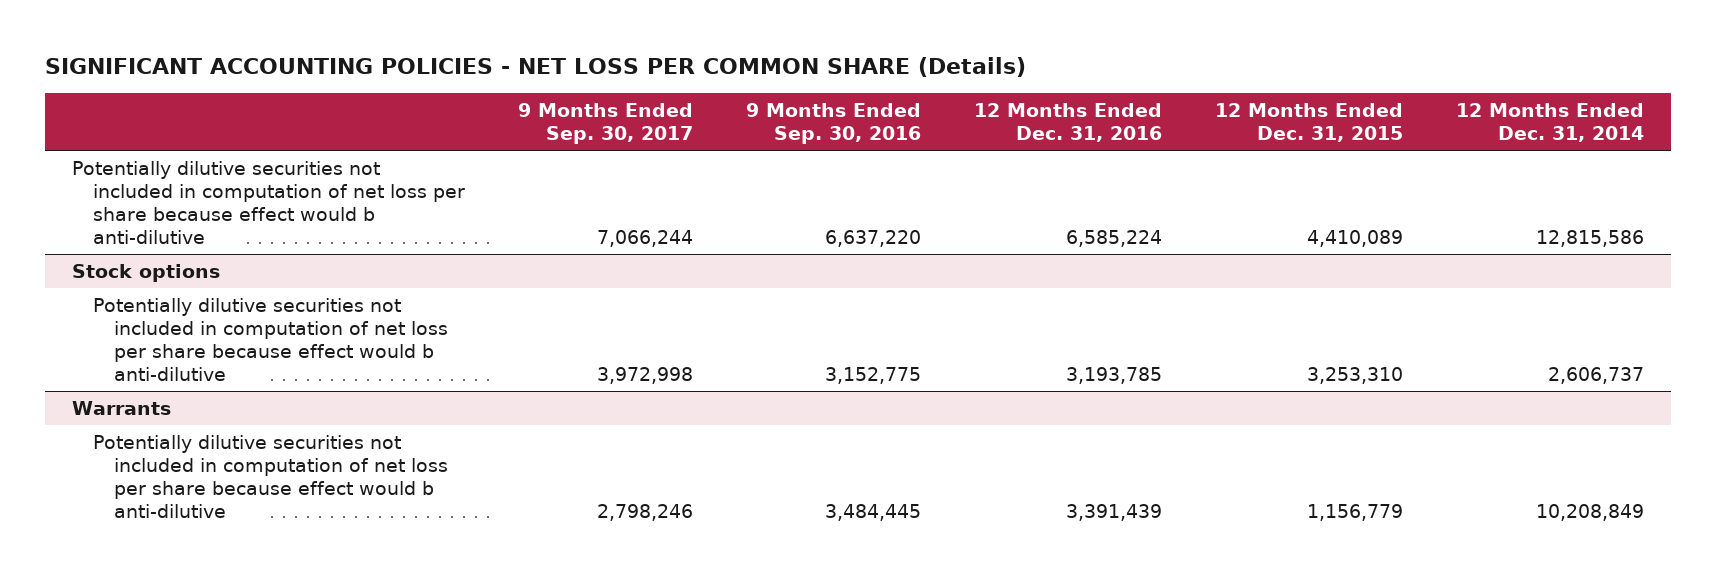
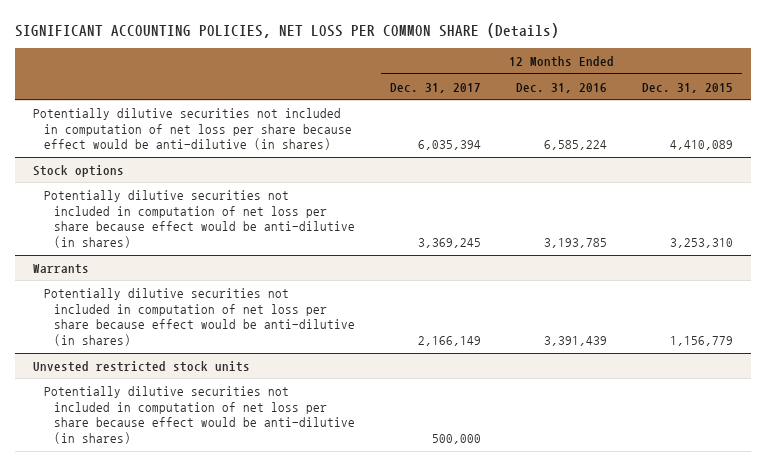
[44,57,1026,78] SIGNIFICANT ACCOUNTING POLICIES - NET LOSS PER COMMON SHARE (Details) -> [15,23,560,39] SIGNIFICANT ACCOUNTING POLICIES, NET LOSS PER COMMON SHARE (Details)
[517,103,693,145] 9 Months Ended Sep. 30, 2017 -> none
[745,103,921,145] 9 Months Ended Sep. 30, 2016 -> none
[1456,103,1645,143] 12 Months Ended Dec. 31, 2014 -> none
none -> [390,82,482,93] Dec. 31, 2017
[71,160,465,244] Potentially dilutive securities not included in computation of net loss per share because effect would b anti-dilutive -> [32,107,352,151] Potentially dilutive securities not included in computation of net loss per share because effect would be anti-dilutive (in shares)
[92,297,448,381] Potentially dilutive securities not included in computation of net loss per share because effect would b anti-dilutive -> [43,189,356,249] Potentially dilutive securities not included in computation of net loss per share because effect would be anti-dilutive (in shares)
[92,434,448,518] Potentially dilutive securities not included in computation of net loss per share because effect would b anti-dilutive -> [43,287,356,347] Potentially dilutive securities not included in computation of net loss per share because effect would be anti-dilutive (in shares)
none -> [32,360,250,372] Unvested restricted stock units
none -> [43,385,356,445] Potentially dilutive securities not included in computation of net loss per share because effect would be anti-dilutive (in shares)

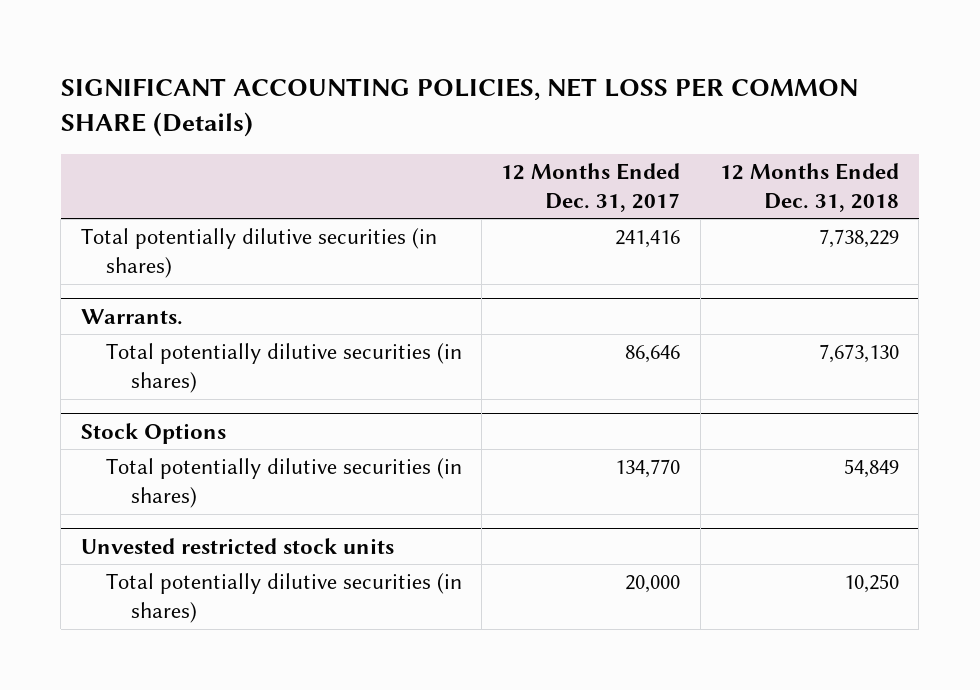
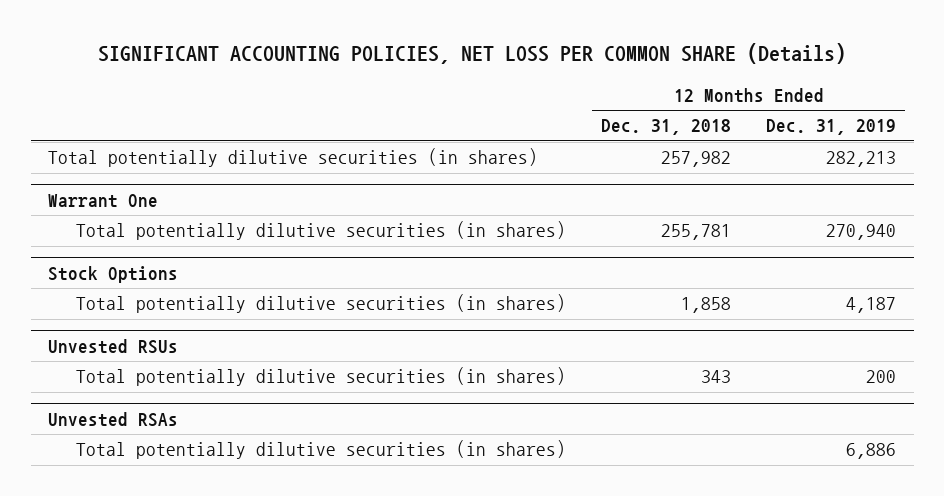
[501,162,681,212] 12 Months Ended Dec. 31, 2017 -> none
none -> [766,119,897,136] Dec. 31, 2019
[819,229,900,249] 7,738,229 -> [661,151,732,168] 257,982
[80,308,183,325] Warrants. -> [48,193,159,208] Warrant One
[819,344,900,364] 7,673,130 -> [661,224,732,241] 255,781
[844,459,900,479] 54,849 -> [681,297,732,314] 1,858
[80,537,394,554] Unvested restricted stock units -> [48,338,179,354] Unvested RSUs
[844,574,900,594] 10,250 -> [701,370,732,384] 343
none -> [48,411,179,427] Unvested RSAs
none -> [76,440,567,460] Total potentially dilutive securities (in shares)

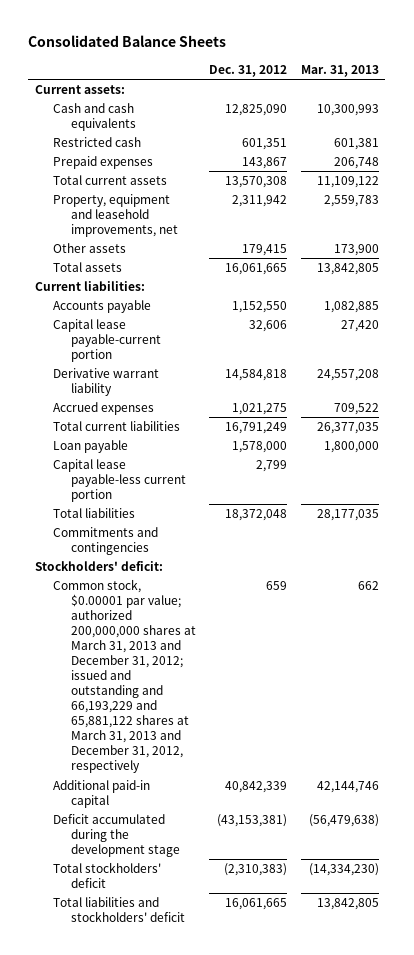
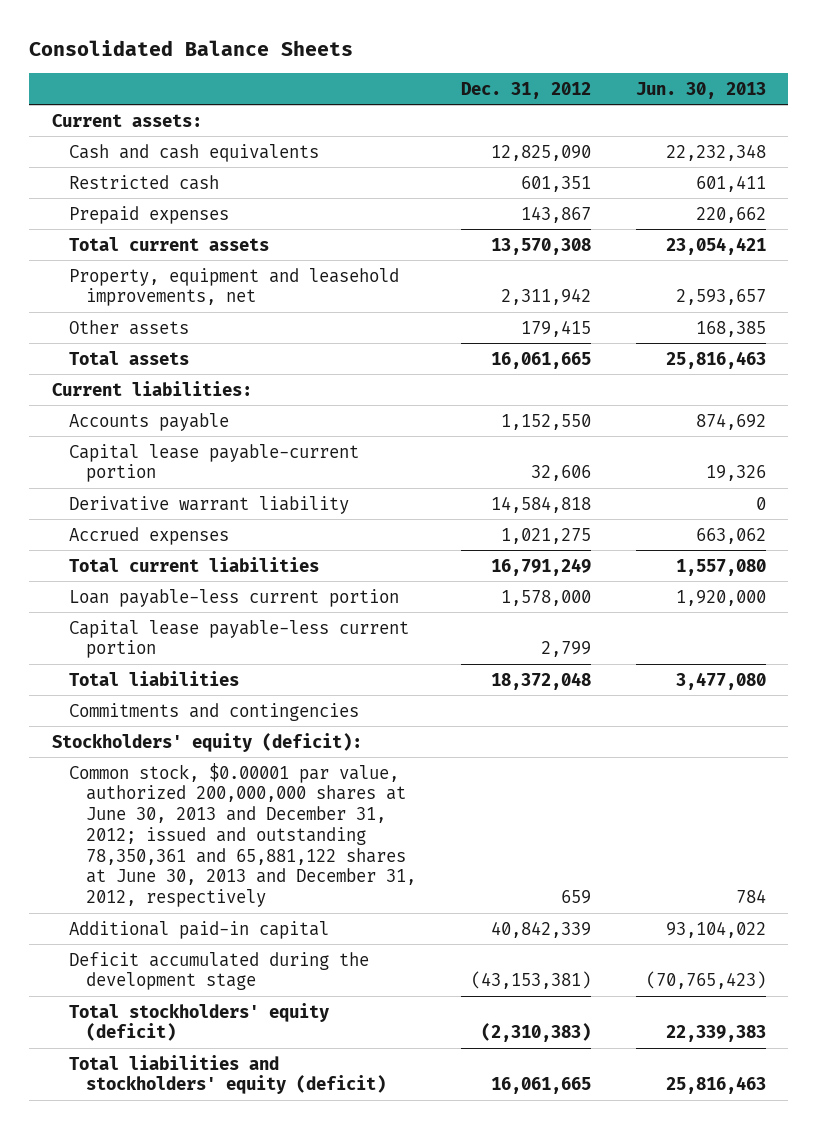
[300,64,379,77] Mar. 31, 2013 -> none
none -> [635,81,766,99] Jun. 30, 2013
[52,440,128,454] Loan payable -> [68,588,399,607] Loan payable-less current portion
[35,561,164,572] Stockholders' deficit: -> [51,732,362,752] Stockholders' equity (deficit):
[52,579,196,774] Common stock, $0.00001 par value; authorized 200,000,000 shares at March 31, 2013 and December 31, 2012; issued and outstanding and 66,193,229 and 65,881,122 shares at March 31, 2013 and December 31, 2012, respectively -> [68,762,417,907] Common stock, $0.00001 par value, authorized 200,000,000 shares at June 30, 2013 and December 31, 2012; issued and outstanding 78,350,361 and 65,881,122 shares at June 30, 2013 and December 31, 2012, respectively
[52,862,161,889] Total stockholders' deficit -> [68,1002,329,1042] Total stockholders' equity (deficit)
[52,897,185,923] Total liabilities and stockholders' deficit -> [68,1054,387,1095] Total liabilities and stockholders' equity (deficit)

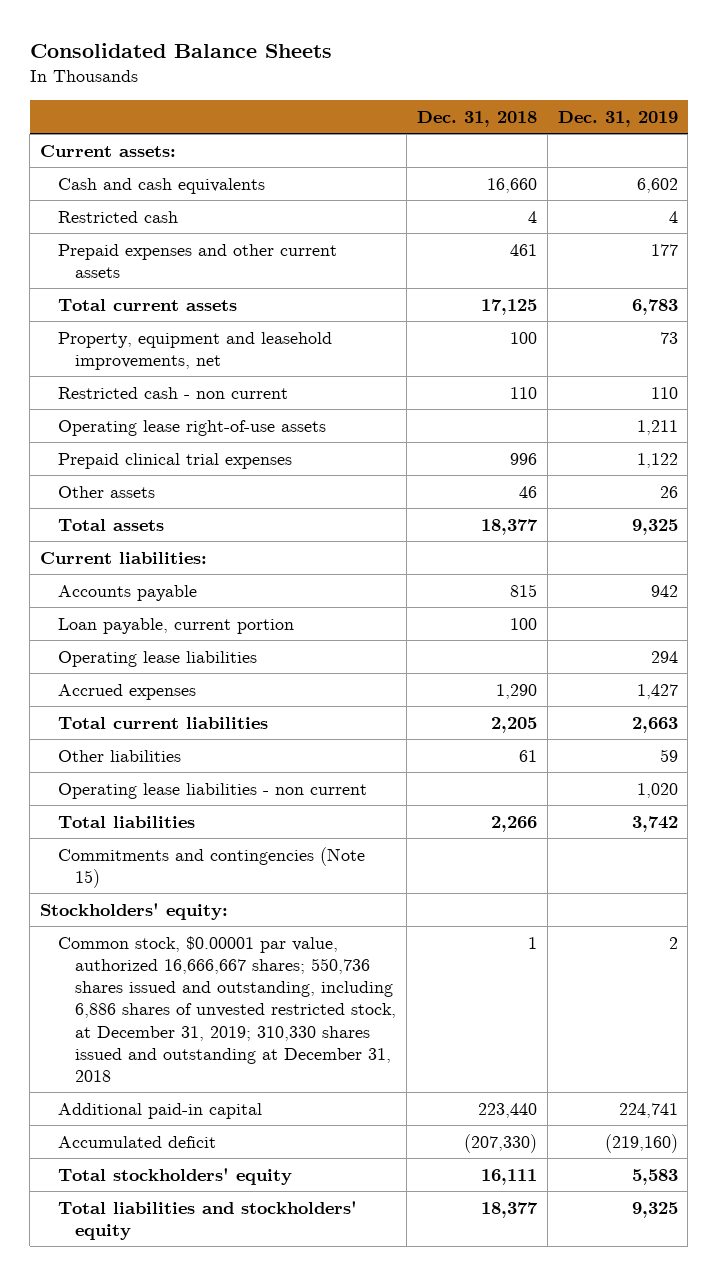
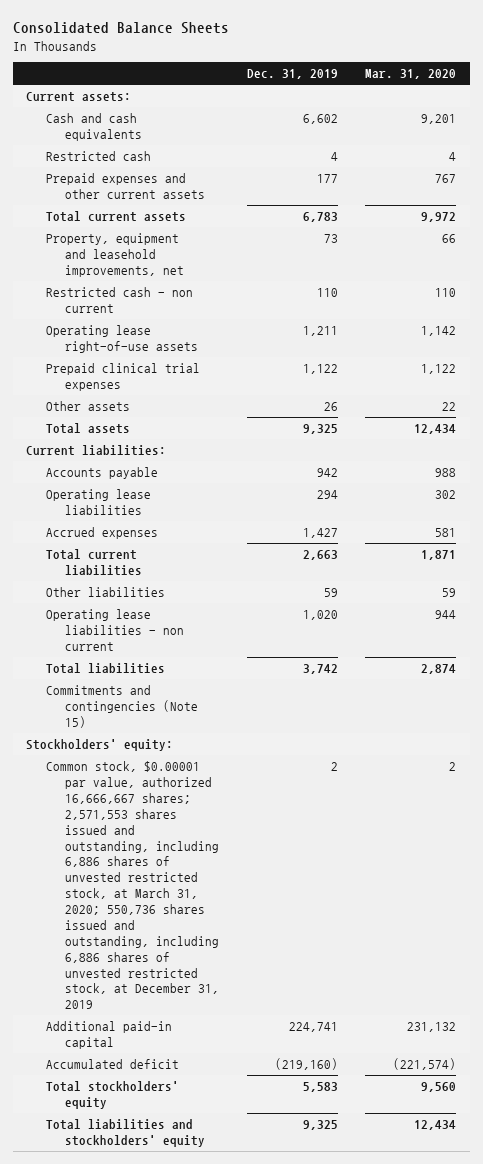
[416,111,537,128] Dec. 31, 2018 -> none
none -> [365,69,457,80] Mar. 31, 2020
[57,617,294,634] Loan payable, current portion -> none
[57,935,397,1082] Common stock, $0.00001 par value, authorized 16,666,667 shares; 550,736 shares issued and outstanding, including 6,886 shares of unvested restricted stock, at December 31, 2019; 310,330 shares issued and outstanding at December 31, 2018 -> [45,761,220,1010] Common stock, $0.00001 par value, authorized 16,666,667 shares; 2,571,553 shares issued and outstanding, including 6,886 shares of unvested restricted stock, at March 31, 2020; 550,736 shares issued and outstanding, including 6,886 shares of unvested restricted stock, at December 31, 2019

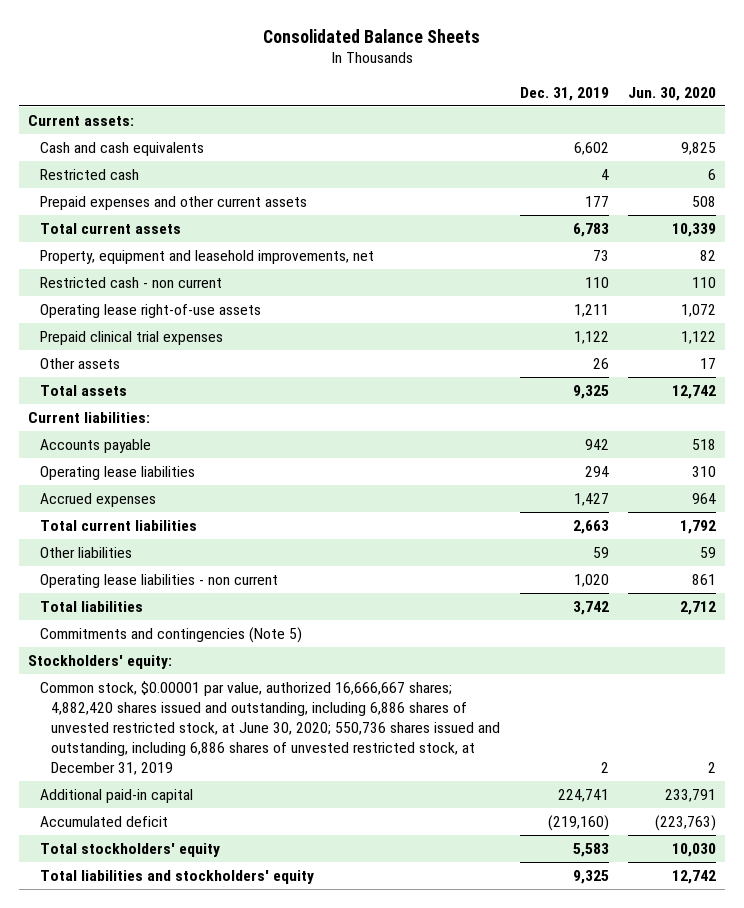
[365,69,457,80] Mar. 31, 2020 -> none
none -> [627,86,716,101] Jun. 30, 2020
[45,685,199,728] Commitments and contingencies (Note 15) -> [39,627,302,644] Commitments and contingencies (Note 5)
[45,761,220,1010] Common stock, $0.00001 par value, authorized 16,666,667 shares; 2,571,553 shares issued and outstanding, including 6,886 shares of unvested restricted stock, at March 31, 2020; 550,736 shares issued and outstanding, including 6,886 shares of unvested restricted stock, at December 31, 2019 -> [39,681,501,776] Common stock, $0.00001 par value, authorized 16,666,667 shares; 4,882,420 shares issued and outstanding, including 6,886 shares of unvested restricted stock, at June 30, 2020; 550,736 shares issued and outstanding, including 6,886 shares of unvested restricted stock, at December 31, 2019

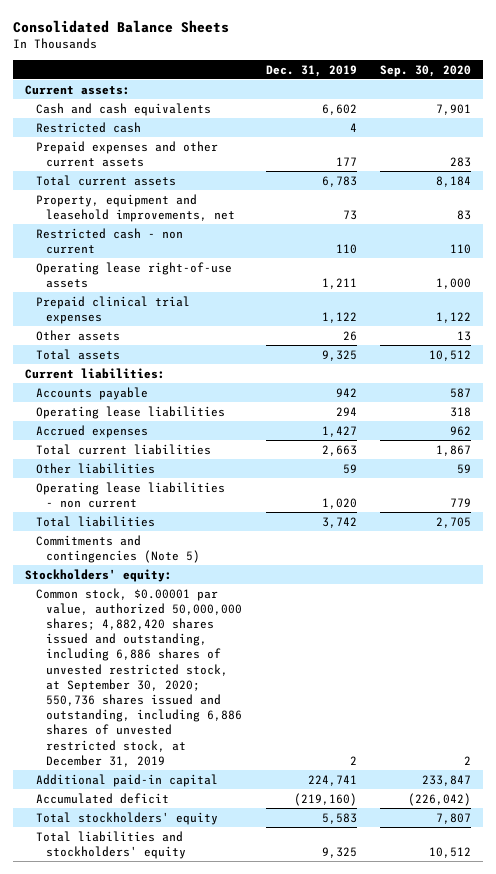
[627,86,716,101] Jun. 30, 2020 -> none
none -> [380,64,472,77] Sep. 30, 2020
[39,681,501,776] Common stock, $0.00001 par value, authorized 16,666,667 shares; 4,882,420 shares issued and outstanding, including 6,886 shares of unvested restricted stock, at June 30, 2020; 550,736 shares issued and outstanding, including 6,886 shares of unvested restricted stock, at December 31, 2019 -> [35,587,243,767] Common stock, $0.00001 par value, authorized 50,000,000 shares; 4,882,420 shares issued and outstanding, including 6,886 shares of unvested restricted stock, at September 30, 2020; 550,736 shares issued and outstanding, including 6,886 shares of unvested restricted stock, at December 31, 2019

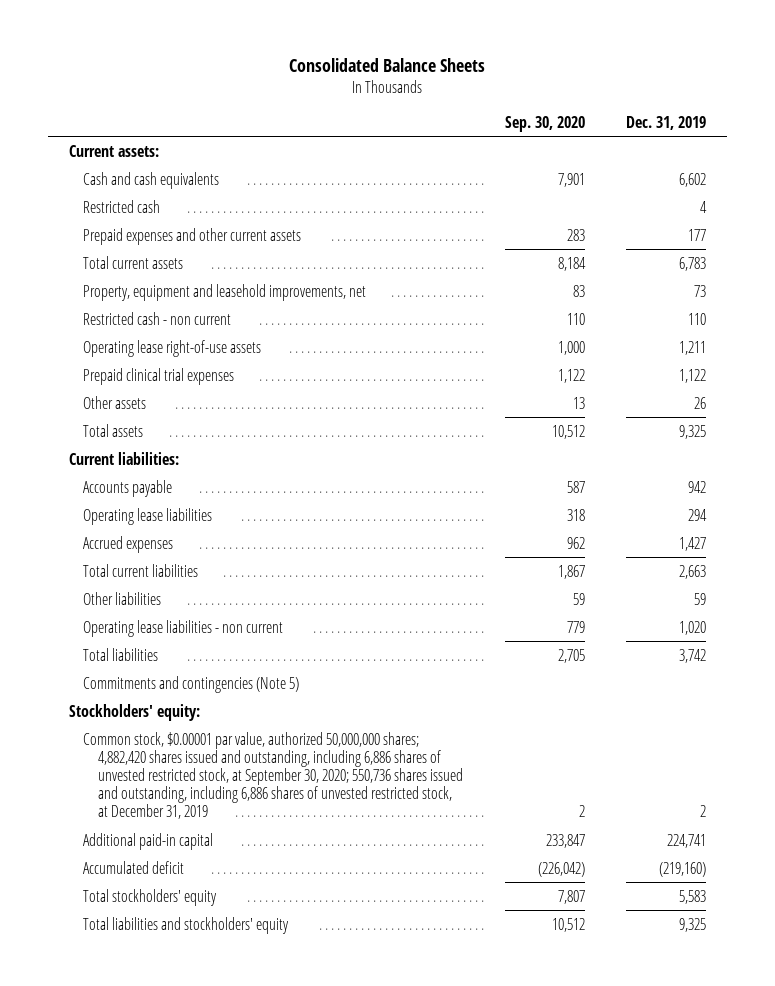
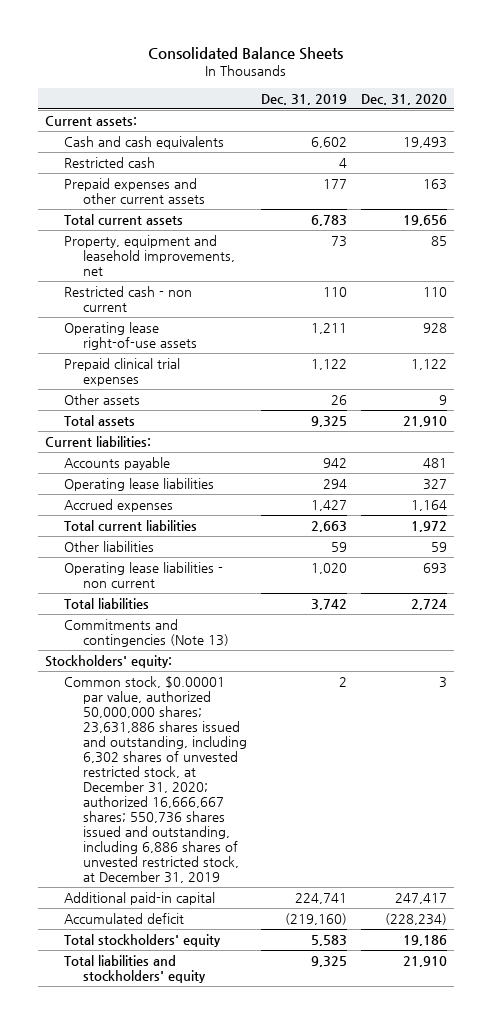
[504,115,585,132] Sep. 30, 2020 -> none
none -> [361,93,448,105] Dec. 31, 2020
[83,675,300,693] Commitments and contingencies (Note 5) -> [63,618,229,647] Commitments and contingencies (Note 13)
[83,731,464,820] Common stock, $0.00001 par value, authorized 50,000,000 shares; 4,882,420 shares issued and outstanding, including 6,886 shares of unvested restricted stock, at September 30, 2020; 550,736 shares issued and outstanding, including 6,886 shares of unvested restricted stock, at December 31, 2019 -> [63,675,247,883] Common stock, $0.00001 par value, authorized 50,000,000 shares; 23,631,886 shares issued and outstanding, including 6,302 shares of unvested restricted stock, at December 31, 2020; authorized 16,666,667 shares; 550,736 shares issued and outstanding, including 6,886 shares of unvested restricted stock, at December 31, 2019

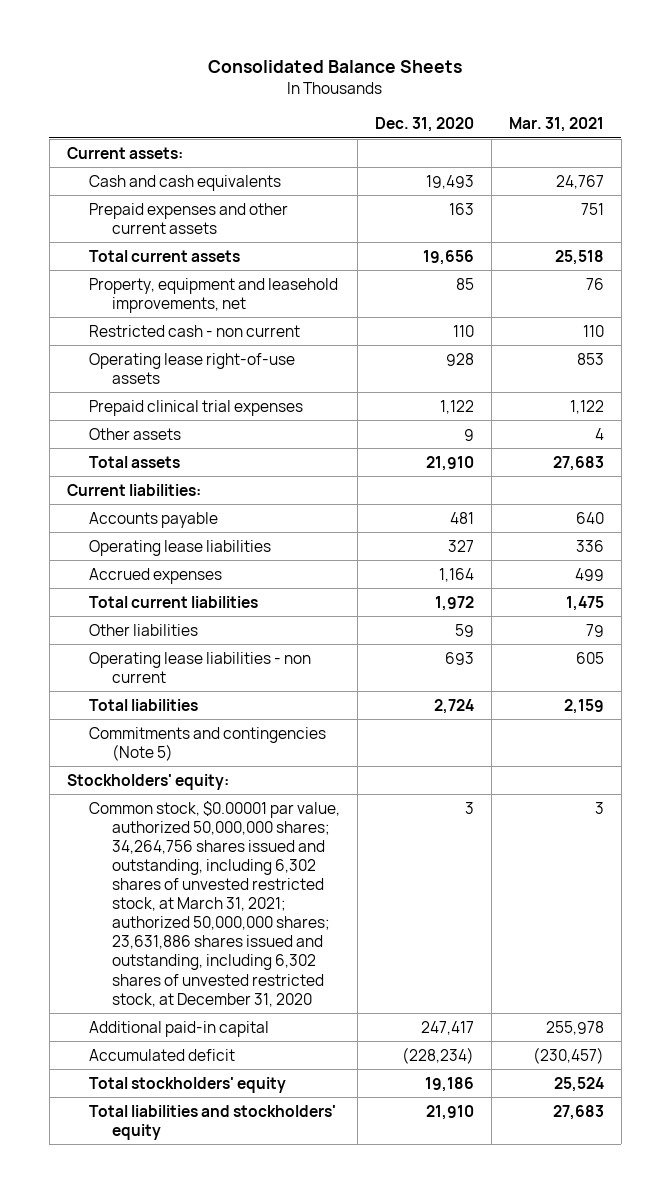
[260,93,347,105] Dec. 31, 2019 -> none
none -> [508,117,604,133] Mar. 31, 2021
[63,156,155,168] Restricted cash -> none
[63,618,229,647] Commitments and contingencies (Note 13) -> [89,726,327,761] Commitments and contingencies (Note 5)
[63,675,247,883] Common stock, $0.00001 par value, authorized 50,000,000 shares; 23,631,886 shares issued and outstanding, including 6,302 shares of unvested restricted stock, at December 31, 2020; authorized 16,666,667 shares; 550,736 shares issued and outstanding, including 6,886 shares of unvested restricted stock, at December 31, 2019 -> [89,800,341,1007] Common stock, $0.00001 par value, authorized 50,000,000 shares; 34,264,756 shares issued and outstanding, including 6,302 shares of unvested restricted stock, at March 31, 2021; authorized 50,000,000 shares; 23,631,886 shares issued and outstanding, including 6,302 shares of unvested restricted stock, at December 31, 2020

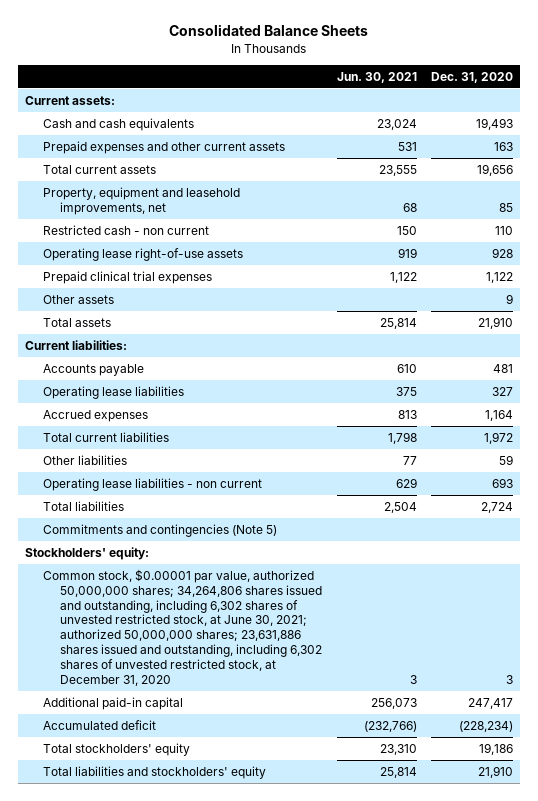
[508,117,604,133] Mar. 31, 2021 -> none
none -> [336,71,417,83] Jun. 30, 2021
[89,800,341,1007] Common stock, $0.00001 par value, authorized 50,000,000 shares; 34,264,756 shares issued and outstanding, including 6,302 shares of unvested restricted stock, at March 31, 2021; authorized 50,000,000 shares; 23,631,886 shares issued and outstanding, including 6,302 shares of unvested restricted stock, at December 31, 2020 -> [42,568,323,686] Common stock, $0.00001 par value, authorized 50,000,000 shares; 34,264,806 shares issued and outstanding, including 6,302 shares of unvested restricted stock, at June 30, 2021; authorized 50,000,000 shares; 23,631,886 shares issued and outstanding, including 6,302 shares of unvested restricted stock, at December 31, 2020

